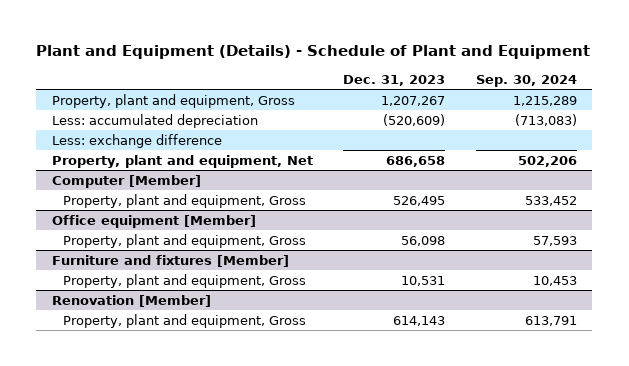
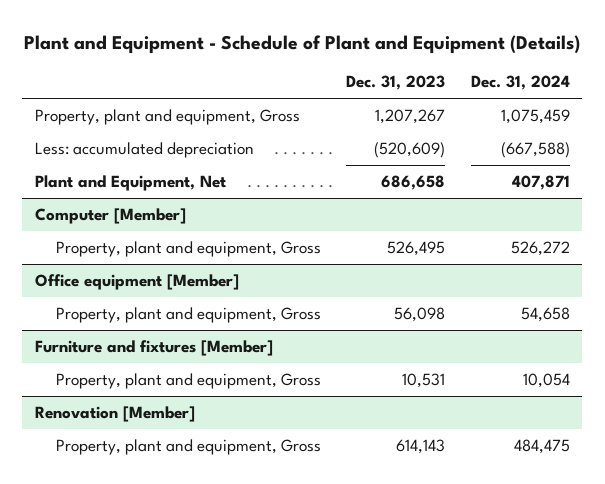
[36,45,591,60] Plant and Equipment (Details) - Schedule of Plant and Equipment -> [24,34,581,54] Plant and Equipment - Schedule of Plant and Equipment (Details)
[476,74,578,87] Sep. 30, 2024 -> none
none -> [470,75,570,91] Dec. 31, 2024
[51,133,222,148] Less: exchange difference -> none
[51,154,313,168] Property, plant and equipment, Net -> [35,175,227,192] Plant and Equipment, Net

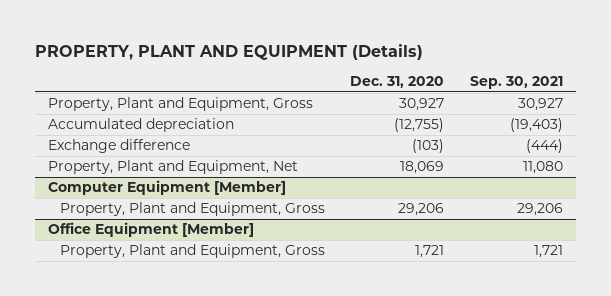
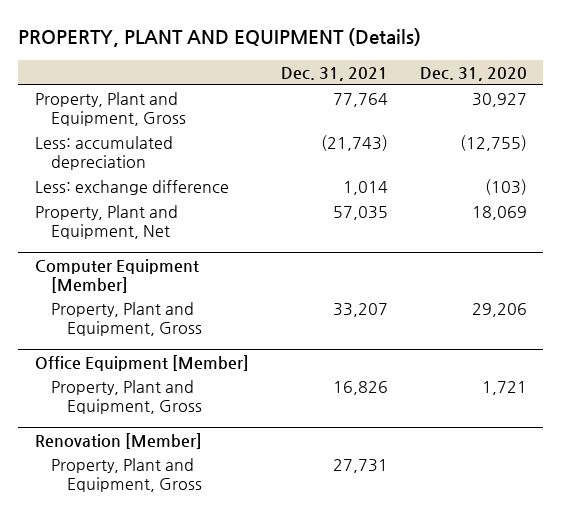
[469,76,563,90] Sep. 30, 2021 -> none
none -> [280,66,388,81] Dec. 31, 2021
[47,118,234,133] Accumulated depreciation -> [34,136,173,171] Less: accumulated depreciation
[47,139,190,154] Exchange difference -> [34,180,229,196] Less: exchange difference
none -> [34,432,202,449] Renovation [Member]
none -> [50,458,202,493] Property, Plant and Equipment, Gross

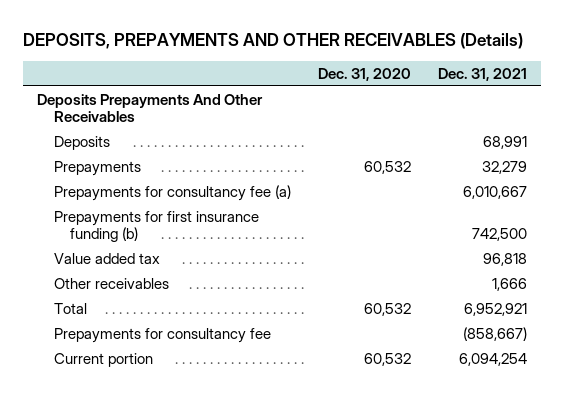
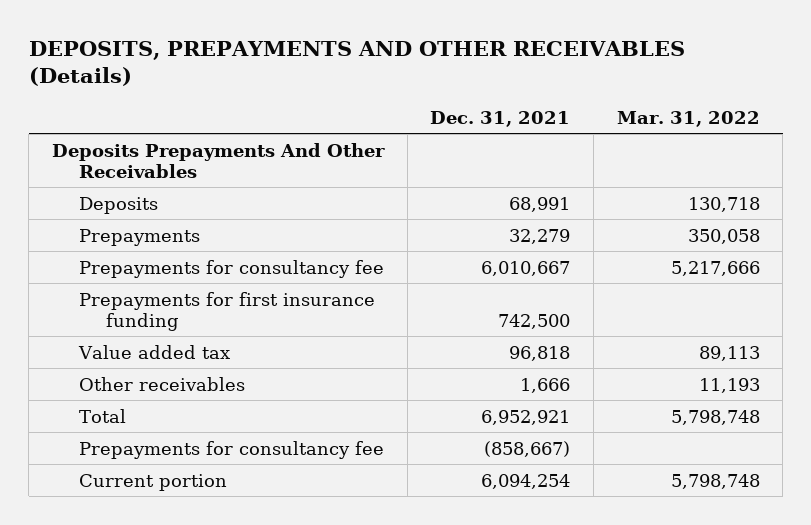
[317,67,411,81] Dec. 31, 2020 -> none
none -> [616,110,760,127] Mar. 31, 2022
[53,184,291,201] Prepayments for consultancy fee (a) -> [78,259,384,278] Prepayments for consultancy fee
[53,210,259,242] Prepayments for first insurance funding (b) -> [78,291,375,331] Prepayments for first insurance funding

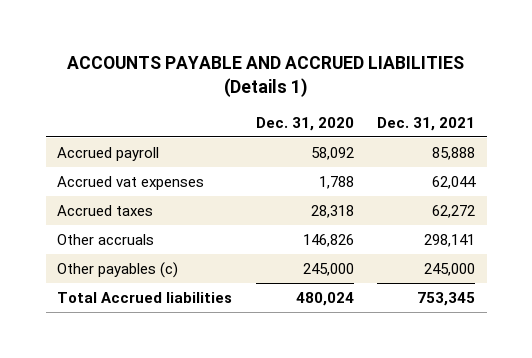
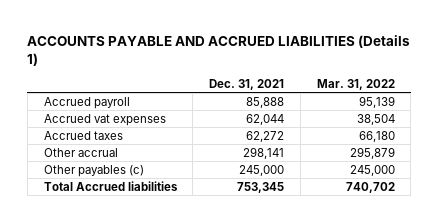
[255,116,354,131] Dec. 31, 2020 -> none
none -> [316,79,395,91] Mar. 31, 2022
[57,233,155,245] Other accruals -> [43,147,118,157] Other accrual

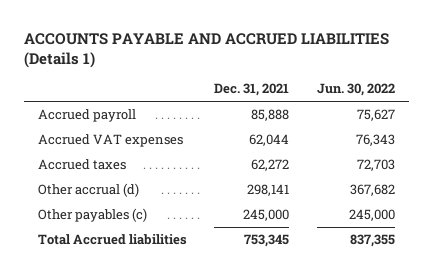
[316,79,395,91] Mar. 31, 2022 -> none
none -> [316,83,395,97] Jun. 30, 2022
[43,113,166,126] Accrued vat expenses -> [37,133,183,147] Accrued VAT expenses
[43,147,118,157] Other accrual -> [37,182,139,197] Other accrual (d)

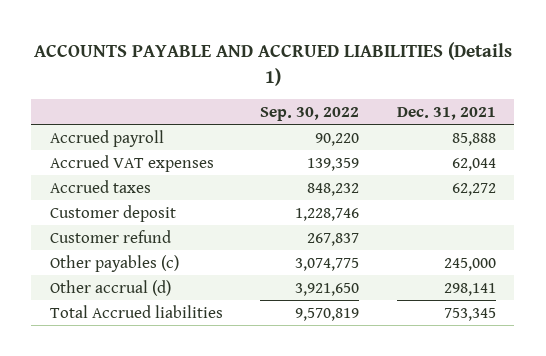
[316,83,395,97] Jun. 30, 2022 -> none
none -> [260,106,360,121] Sep. 30, 2022
none -> [50,204,177,222] Customer deposit
none -> [50,229,172,243] Customer refund
[37,182,139,197] Other accrual (d) -> [50,279,172,296] Other accrual (d)

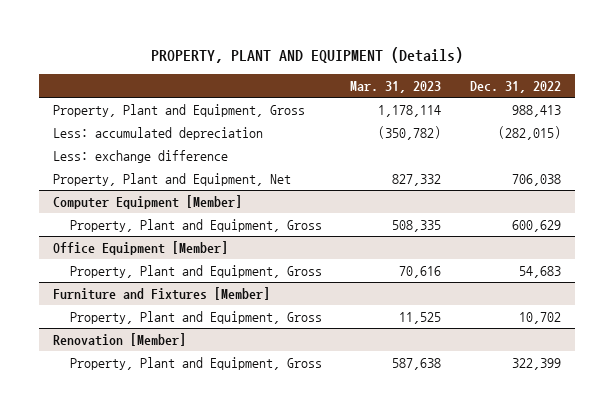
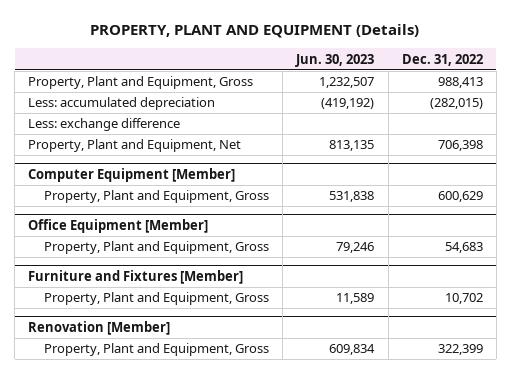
[350,81,442,94] Mar. 31, 2023 -> none
none -> [295,53,375,67] Jun. 30, 2023
[511,174,561,187] 706,038 -> [437,140,483,152] 706,398

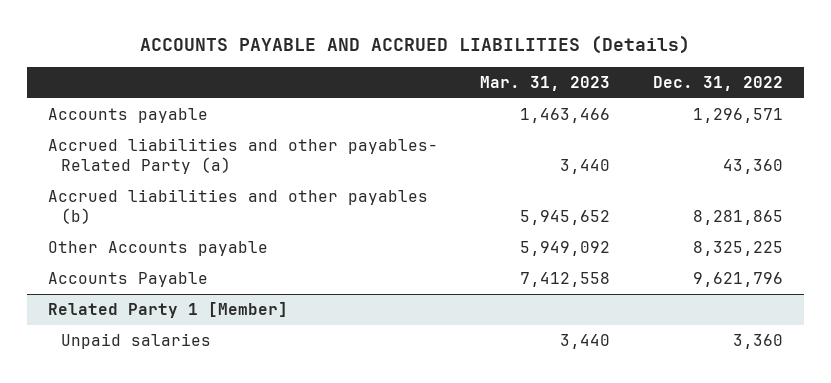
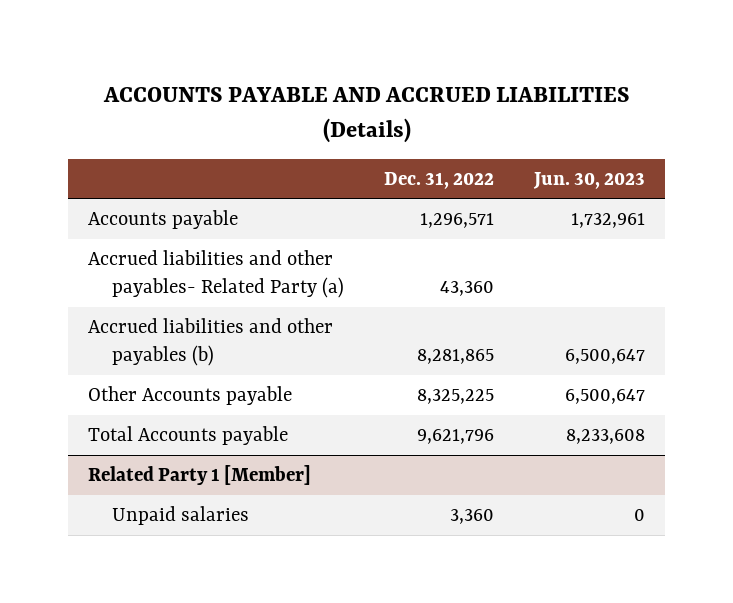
[480,75,611,91] Mar. 31, 2023 -> none
none -> [533,171,646,189] Jun. 30, 2023
[47,272,208,288] Accounts Payable -> [88,426,289,446] Total Accounts payable

